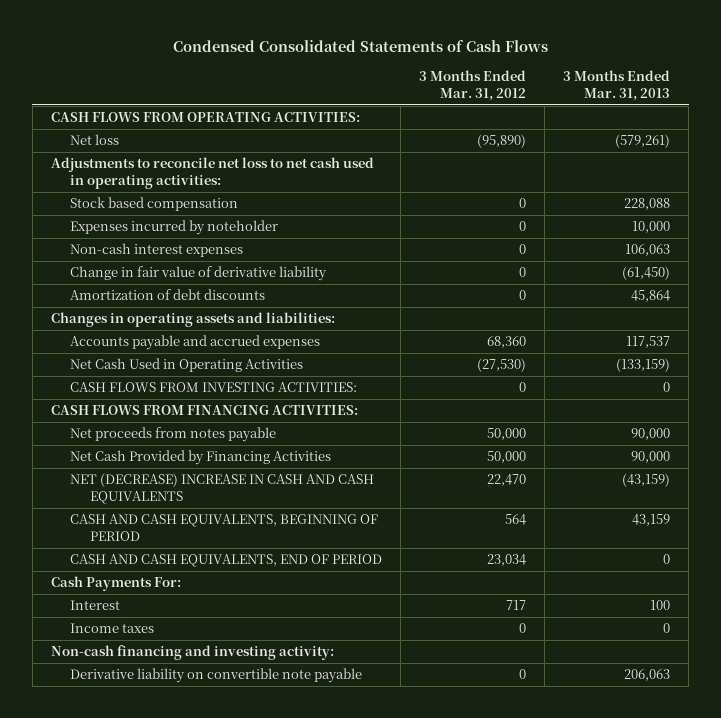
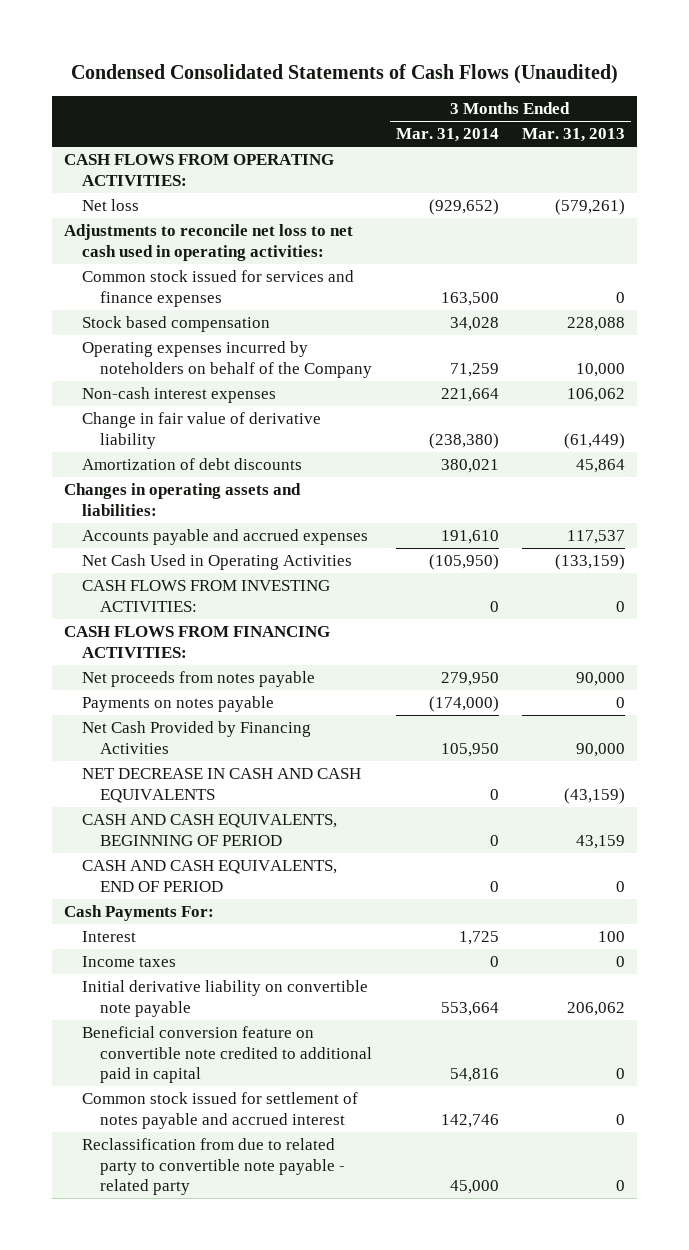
[172,40,548,53] Condensed Consolidated Statements of Cash Flows -> [70,63,618,84] Condensed Consolidated Statements of Cash Flows (Unaudited)
[419,70,527,101] 3 Months Ended Mar. 31, 2012 -> none
none -> [395,128,499,143] Mar. 31, 2014
none -> [81,270,354,307] Common stock issued for services and finance expenses
[70,220,279,236] Expenses incurred by noteholder -> none
none -> [81,341,372,378] Operating expenses incurred by noteholders on behalf of the Company
[625,244,671,257] 106,063 -> [567,388,626,403] 106,062
[622,266,671,281] (61,450) -> [564,432,626,449] (61,449)
none -> [81,696,274,713] Payments on notes payable
[70,473,375,504] NET (DECREASE) INCREASE IN CASH AND CASH EQUIVALENTS -> [81,768,361,803] NET DECREASE IN CASH AND CASH EQUIVALENTS
[50,645,334,661] Non-cash financing and investing activity: -> none
[70,668,363,684] Derivative liability on convertible note payable -> [81,980,368,1017] Initial derivative liability on convertible note payable
[624,669,671,682] 206,063 -> [567,1001,626,1016] 206,062
none -> [81,1026,372,1084] Beneficial conversion feature on convertible note credited to additional paid in capital
none -> [81,1092,358,1129] Common stock issued for settlement of notes payable and accrued interest
none -> [81,1138,345,1196] Reclassification from due to related party to convertible note payable - related party

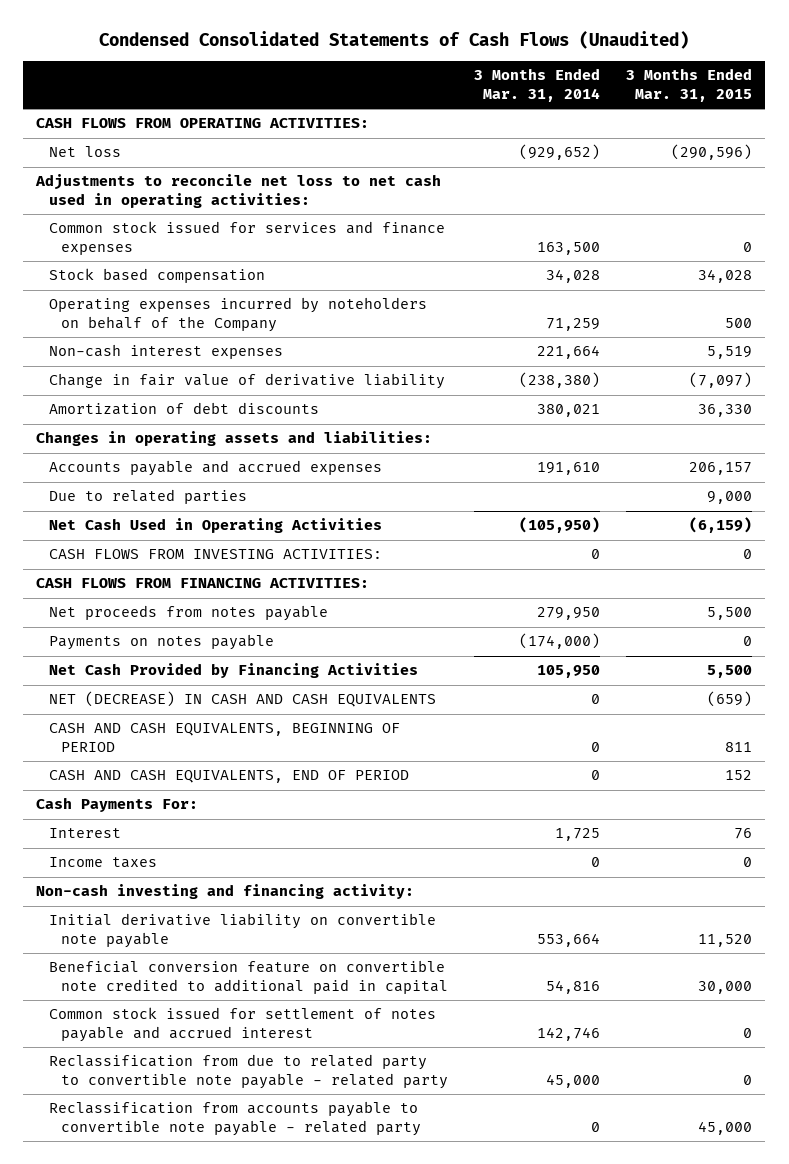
[522,128,626,143] Mar. 31, 2013 -> none
none -> [626,68,753,102] 3 Months Ended Mar. 31, 2015
none -> [48,489,247,505] Due to related parties
[81,768,361,803] NET DECREASE IN CASH AND CASH EQUIVALENTS -> [48,691,436,708] NET (DECREASE) IN CASH AND CASH EQUIVALENTS
none -> [36,884,415,900] Non-cash investing and financing activity:
none -> [48,1101,422,1137] Reclassification from accounts payable to convertible note payable - related party

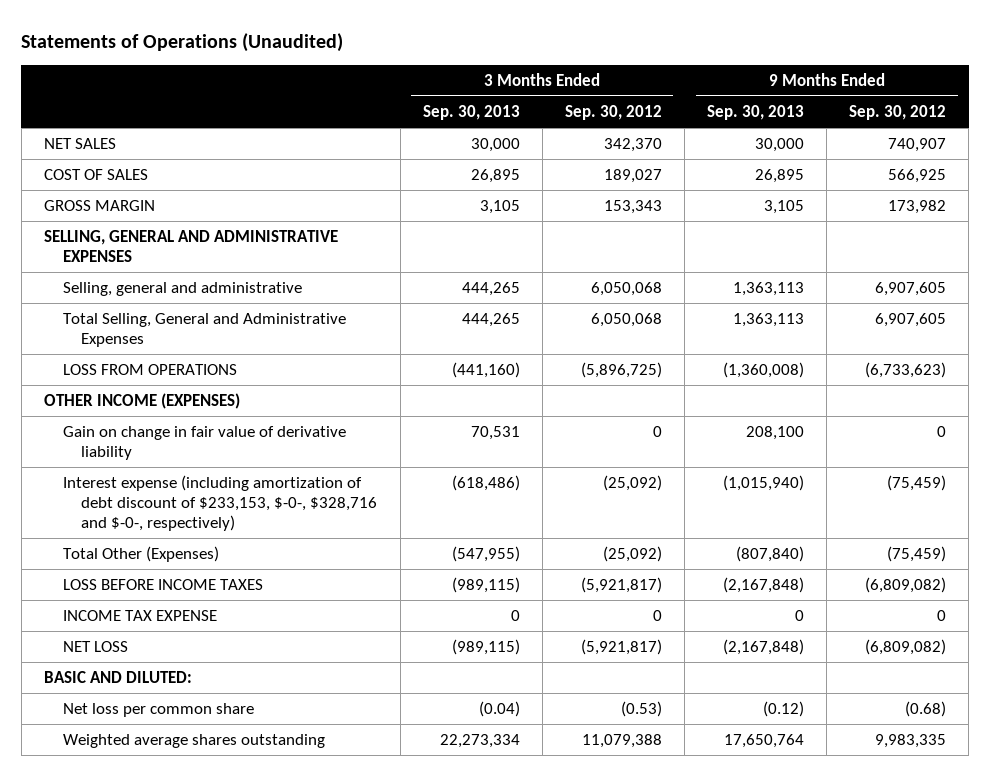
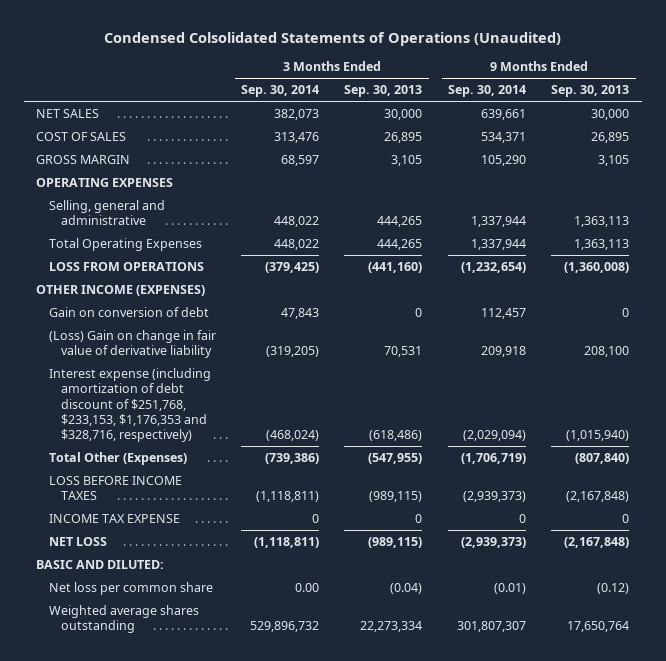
[21,32,344,52] Statements of Operations (Unaudited) -> [103,31,561,46] Condensed Colsolidated Statements of Operations (Unaudited)
[564,105,662,121] Sep. 30, 2012 -> none
[849,105,947,121] Sep. 30, 2012 -> none
none -> [240,85,319,98] Sep. 30, 2014
none -> [447,85,526,98] Sep. 30, 2014
[44,230,339,262] SELLING, GENERAL AND ADMINISTRATIVE EXPENSES -> none
none -> [36,177,174,187] OPERATING EXPENSES
[62,313,346,347] Total Selling, General and Administrative Expenses -> [48,237,202,251] Total Operating Expenses
none -> [48,306,209,317] Gain on conversion of debt
[62,426,346,460] Gain on change in fair value of derivative liability -> [48,329,216,359] (Loss) Gain on change in fair value of derivative liability
[62,475,378,531] Interest expense (including amortization of debt discount of $233,153, $-0-, $328,716 and $-0-, respectively) -> [48,367,211,443] Interest expense (including amortization of debt discount of $251,768, $233,153, $1,176,353 and $328,716, respectively)

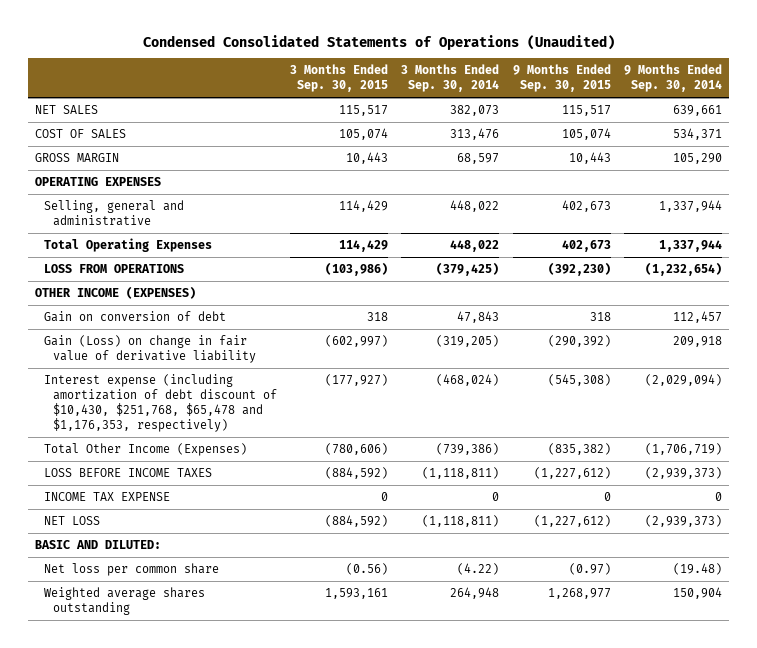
[103,31,561,46] Condensed Colsolidated Statements of Operations (Unaudited) -> [142,34,615,50] Condensed Consolidated Statements of Operations (Unaudited)
[344,85,423,98] Sep. 30, 2013 -> none
[551,85,630,98] Sep. 30, 2013 -> none
none -> [289,64,388,93] 3 Months Ended Sep. 30, 2015
none -> [512,64,611,93] 9 Months Ended Sep. 30, 2015
[48,329,216,359] (Loss) Gain on change in fair value of derivative liability -> [43,334,256,364] Gain (Loss) on change in fair value of derivative liability
[48,367,211,443] Interest expense (including amortization of debt discount of $251,768, $233,153, $1,176,353 and $328,716, respectively) -> [43,373,277,433] Interest expense (including amortization of debt discount of $10,430, $251,768, $65,478 and $1,176,353, respectively)
[48,451,187,465] Total Other (Expenses) -> [43,442,247,456] Total Other Income (Expenses)
[294,582,319,592] 0.00 -> [457,562,500,575] (4.22)
[493,582,526,594] (0.01) -> [673,562,723,575] (19.48)
[249,621,319,633] 529,896,732 -> [450,586,500,599] 264,948
[456,621,526,633] 301,807,307 -> [673,586,723,599] 150,904

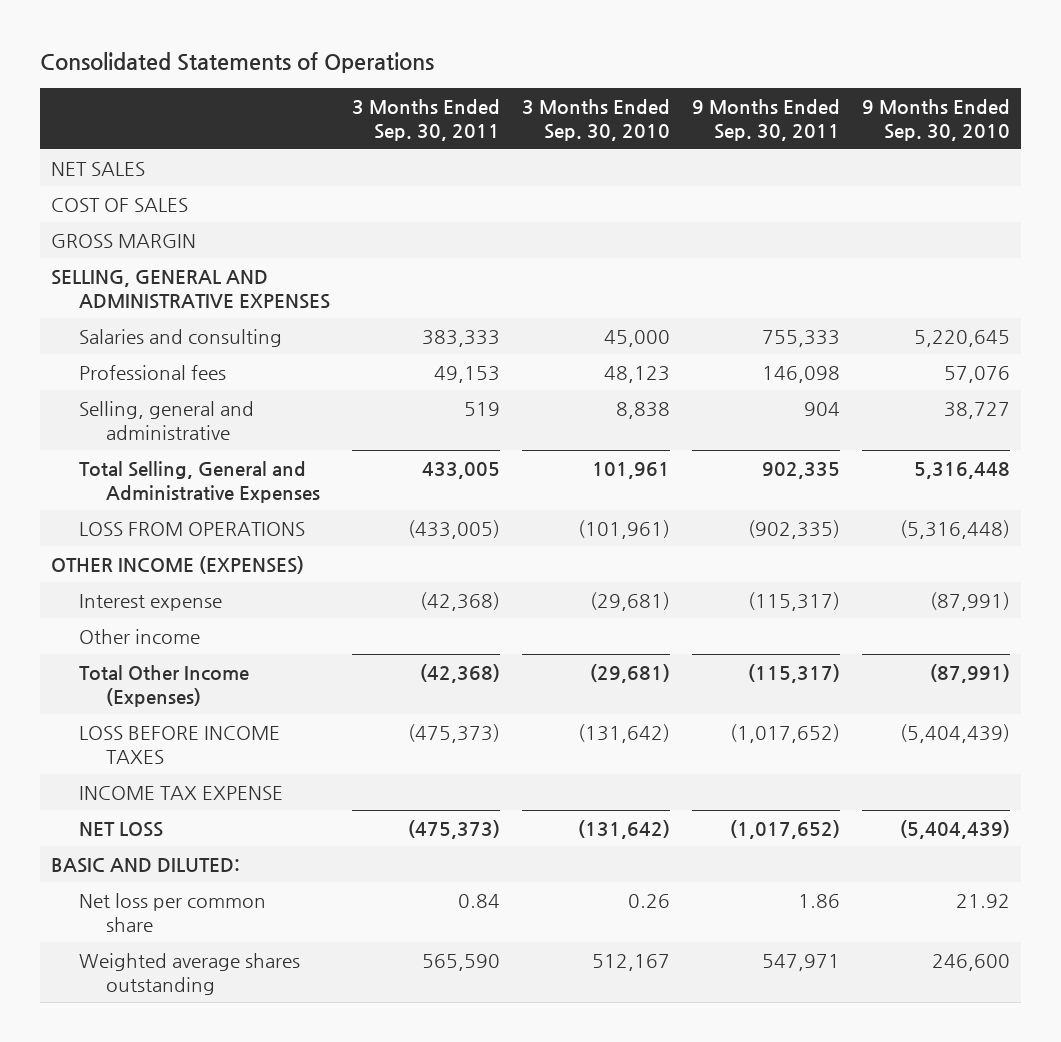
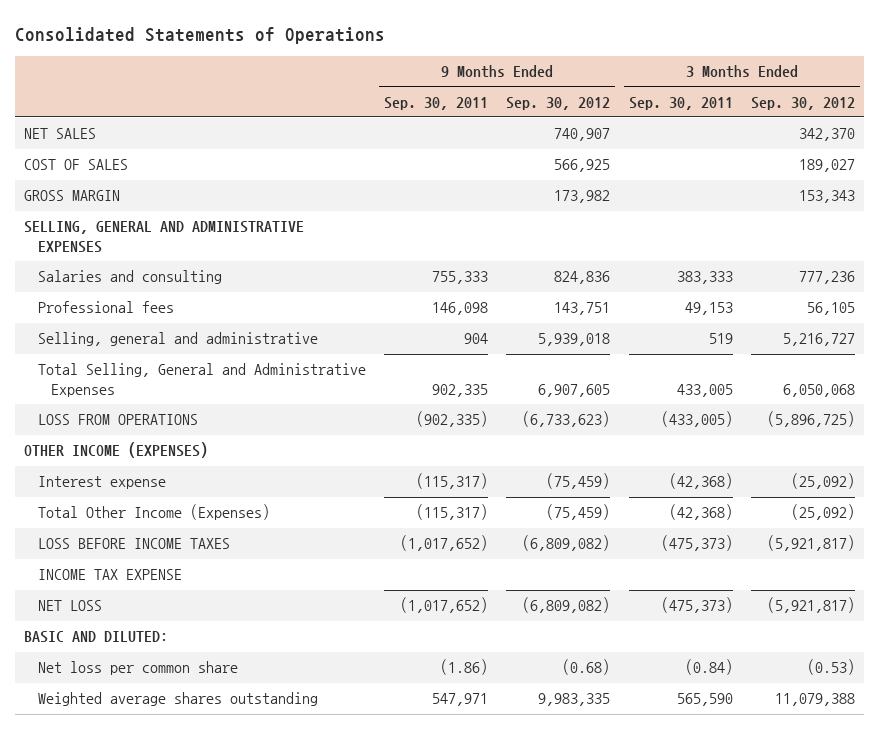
[521,98,670,142] 3 Months Ended Sep. 30, 2010 -> none
[861,98,1010,142] 9 Months Ended Sep. 30, 2010 -> none
none -> [506,96,611,110] Sep. 30, 2012
none -> [751,96,856,110] Sep. 30, 2012
[78,628,200,644] Other income -> none
[457,893,500,908] 0.84 -> [684,659,733,676] (0.84)
[797,893,840,908] 1.86 -> [439,659,488,676] (1.86)

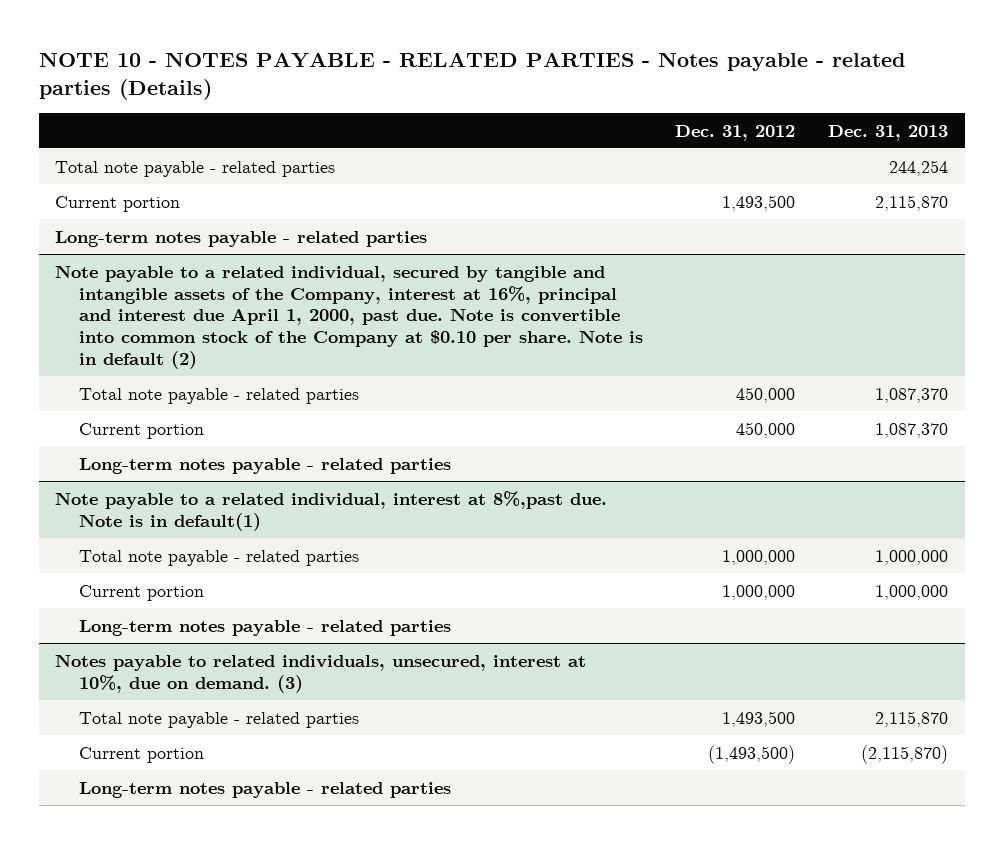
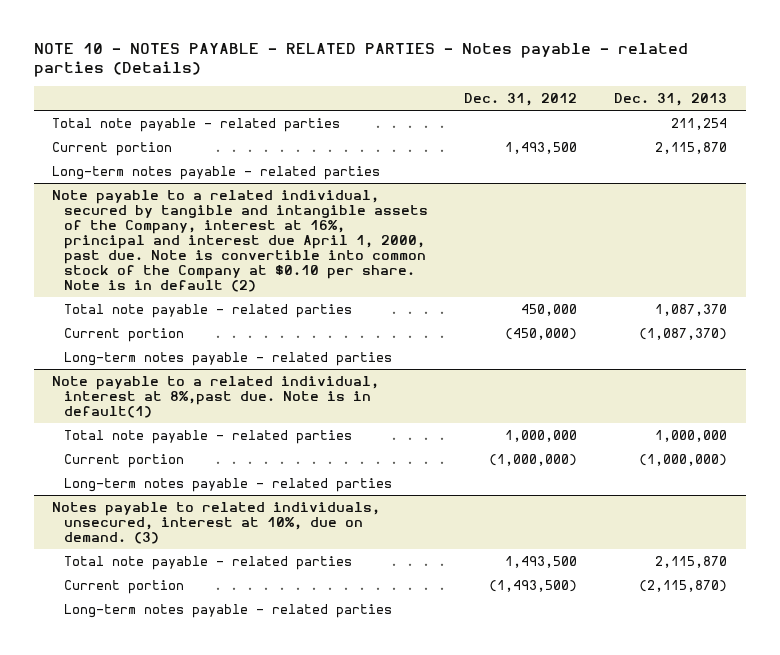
[889,159,949,176] 244,254 -> [671,117,728,130] 211,254
[736,421,796,438] 450,000 -> [505,327,578,340] (450,000)
[875,422,949,438] 1,087,370 -> [639,327,728,340] (1,087,370)
[722,584,796,600] 1,000,000 -> [489,453,578,466] (1,000,000)
[875,584,949,600] 1,000,000 -> [639,453,728,466] (1,000,000)

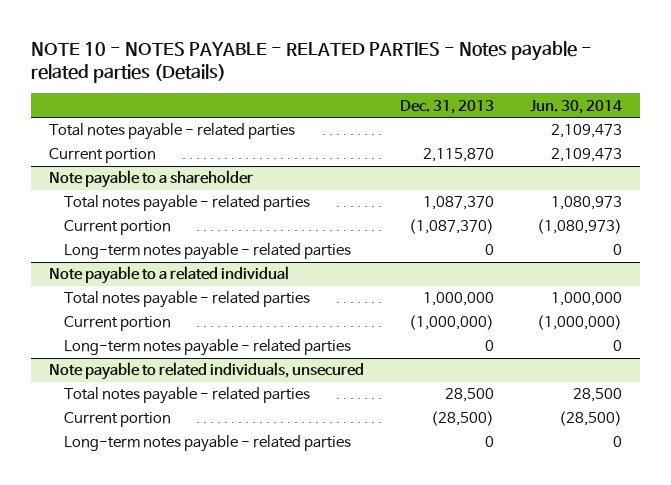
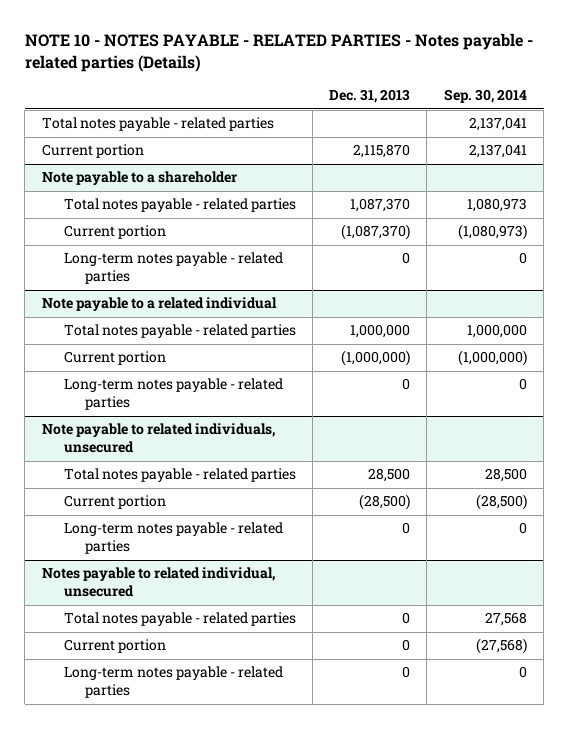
[529,99,622,114] Jun. 30, 2014 -> none
none -> [443,89,527,104] Sep. 30, 2014
none -> [41,567,275,598] Notes payable to related individual, unsecured
none -> [63,612,296,627] Total notes payable - related parties
none -> [63,639,166,654] Current portion
none -> [63,666,283,699] Long-term notes payable - related parties

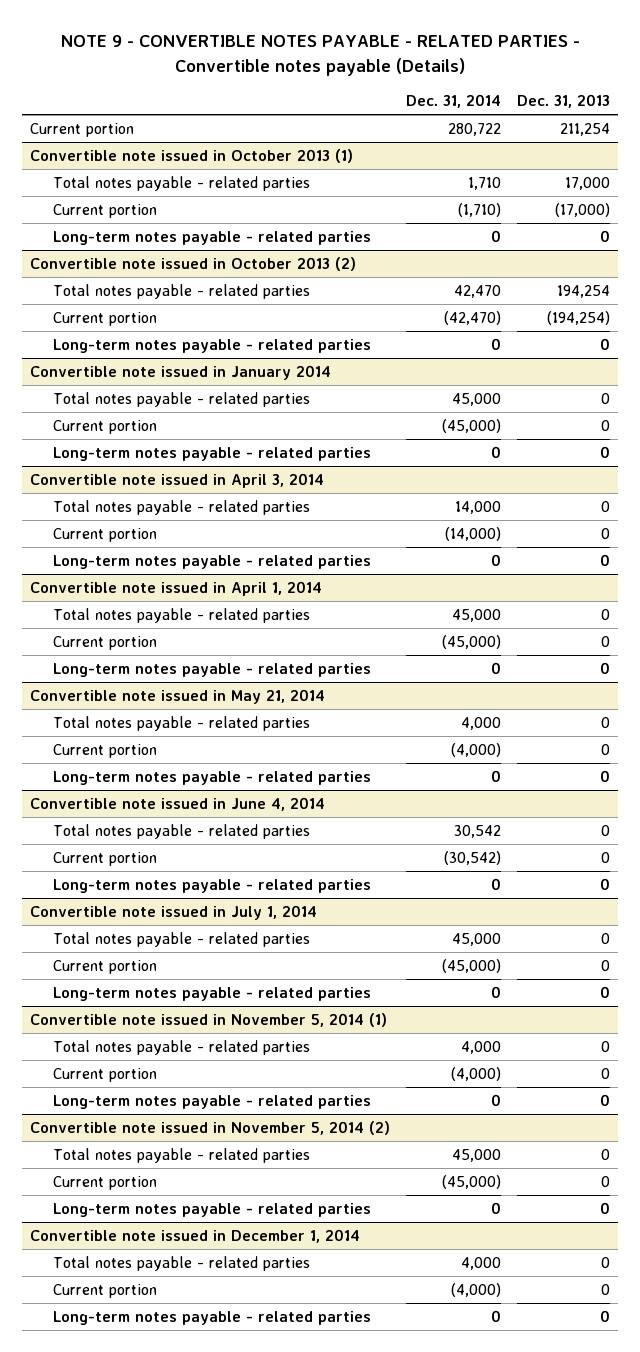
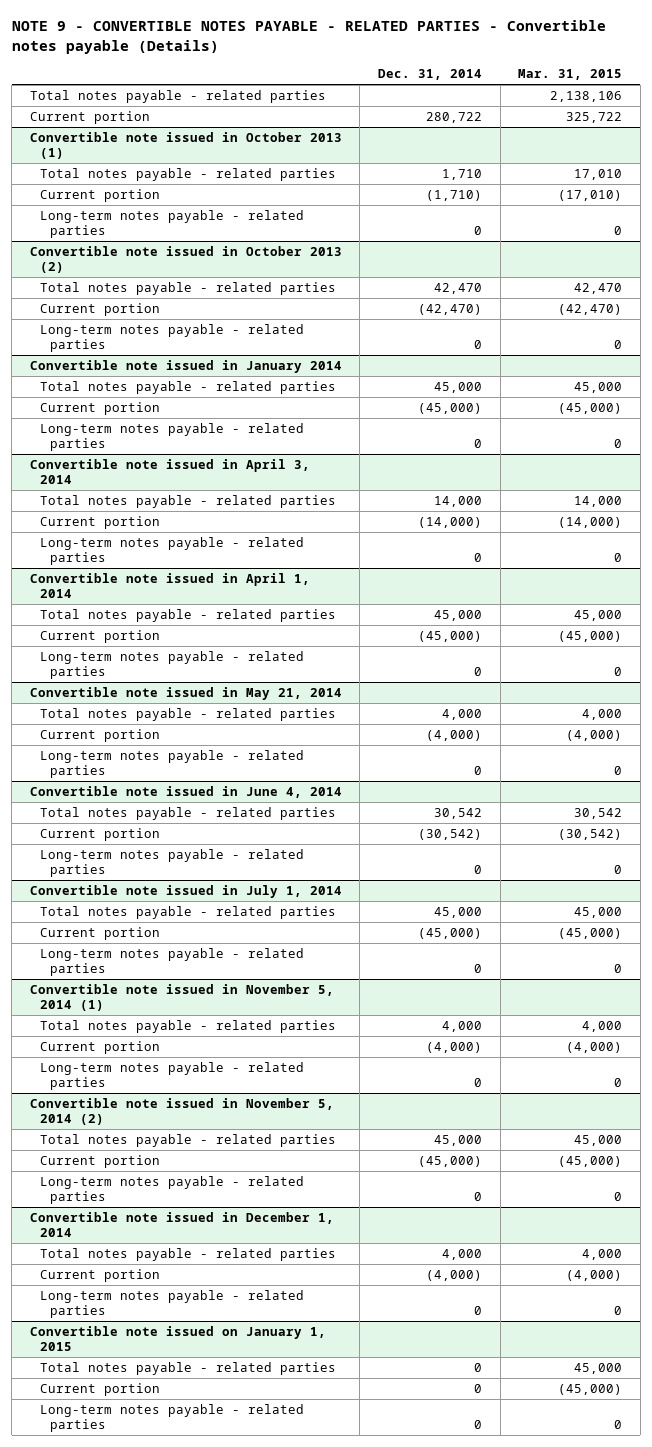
[517,94,611,109] Dec. 31, 2013 -> none
none -> [518,69,623,81] Mar. 31, 2015
none -> [29,90,326,104] Total notes payable - related parties
none -> [29,1326,326,1352] Convertible note issued on January 1, 2015
none -> [39,1362,336,1376] Total notes payable - related parties
none -> [39,1383,160,1397] Current portion
none -> [39,1404,304,1433] Long-term notes payable - related parties

